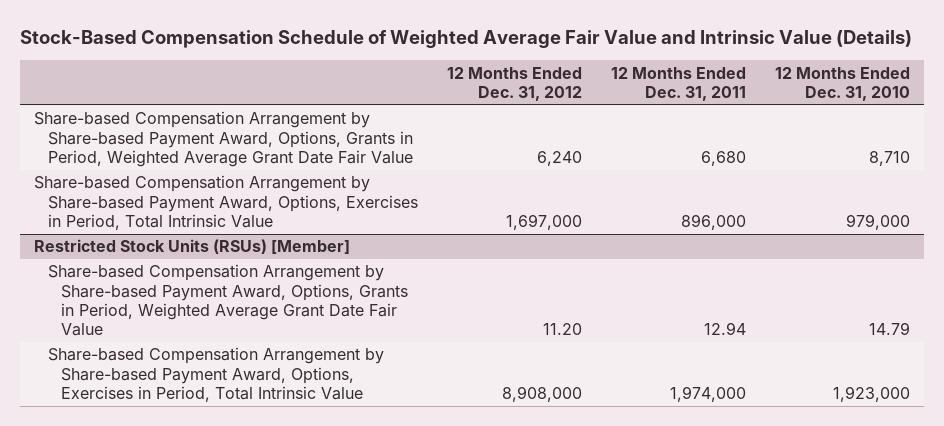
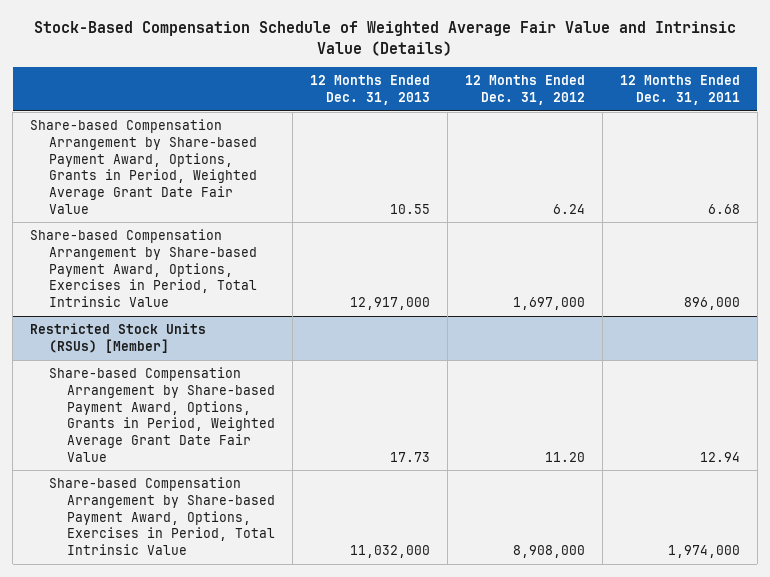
[774,66,910,102] 12 Months Ended Dec. 31, 2010 -> none
none -> [309,75,430,106] 12 Months Ended Dec. 31, 2013
[536,150,582,166] 6,240 -> [552,203,585,214] 6.24
[700,150,746,166] 6,680 -> [707,203,740,214] 6.68

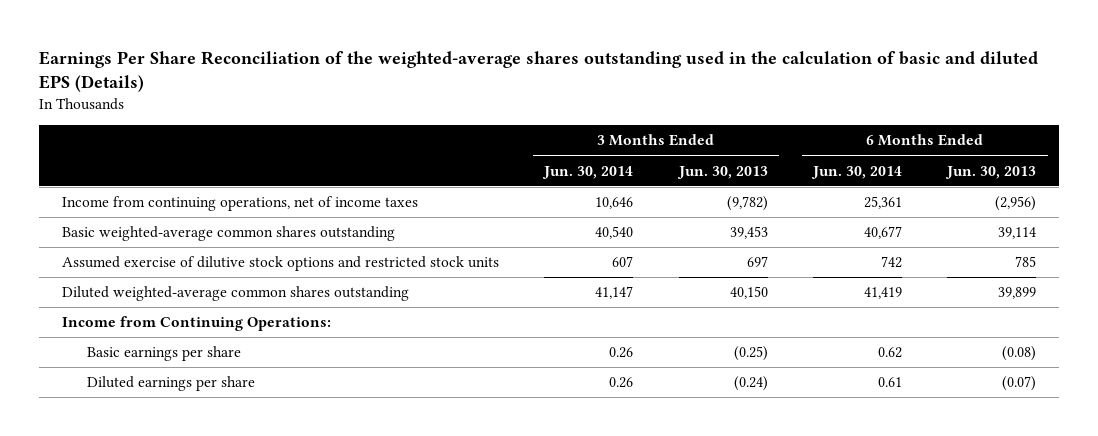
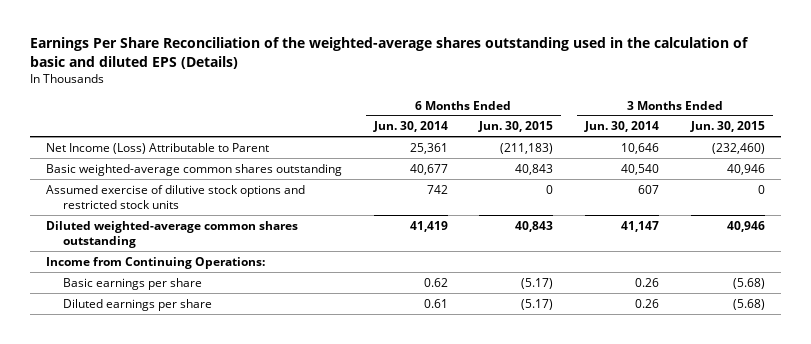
[676,165,768,179] Jun. 30, 2013 -> none
[945,165,1037,179] Jun. 30, 2013 -> none
none -> [478,121,554,133] Jun. 30, 2015
none -> [689,121,765,133] Jun. 30, 2015
[62,196,419,212] Income from continuing operations, net of income taxes -> [45,142,269,154] Net Income (Loss) Attributable to Parent

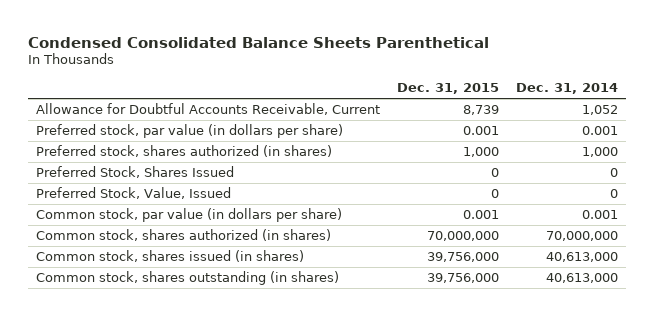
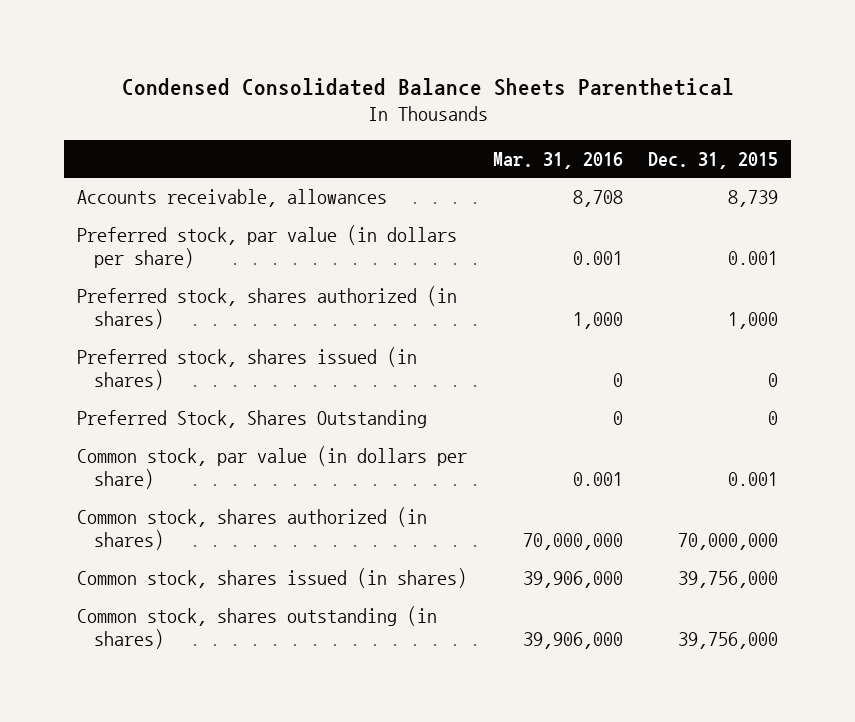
[515,83,618,95] Dec. 31, 2014 -> none
none -> [492,151,623,169] Mar. 31, 2016
[36,103,381,116] Allowance for Doubtful Accounts Receivable, Current -> [76,189,387,208] Accounts receivable, allowances
[36,187,232,200] Preferred Stock, Value, Issued -> none
[36,166,235,179] Preferred Stock, Shares Issued -> [76,347,417,391] Preferred stock, shares issued (in shares)
none -> [76,410,427,429] Preferred Stock, Shares Outstanding

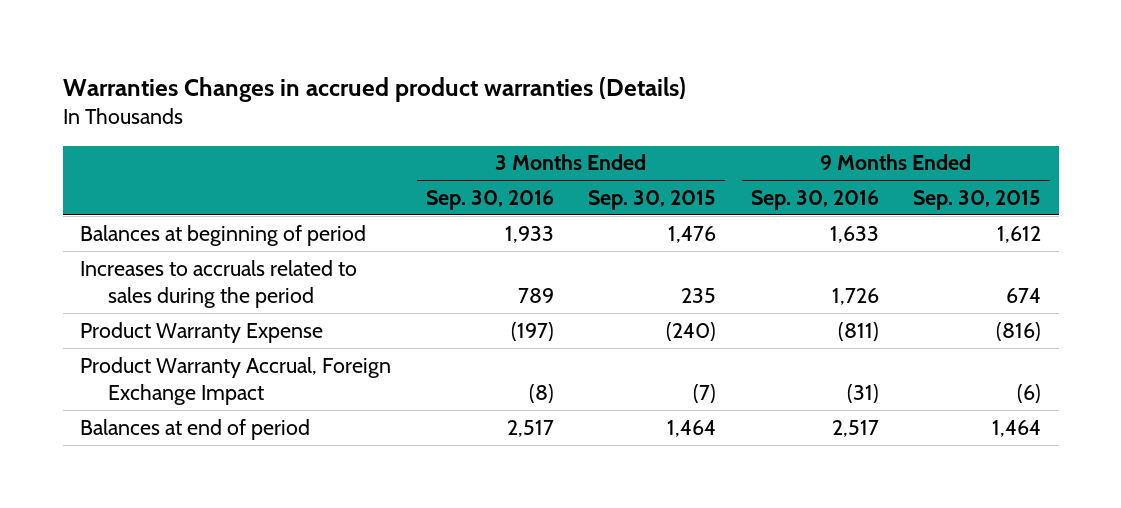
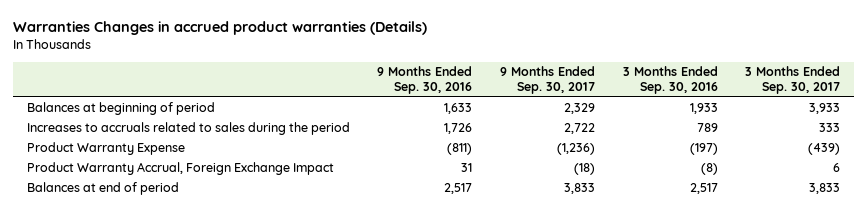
[588,190,717,211] Sep. 30, 2015 -> none
[913,190,1042,211] Sep. 30, 2015 -> none
none -> [500,66,596,95] 9 Months Ended Sep. 30, 2017
none -> [745,66,841,95] 3 Months Ended Sep. 30, 2017
[846,384,879,404] (31) -> [461,163,473,173] 31

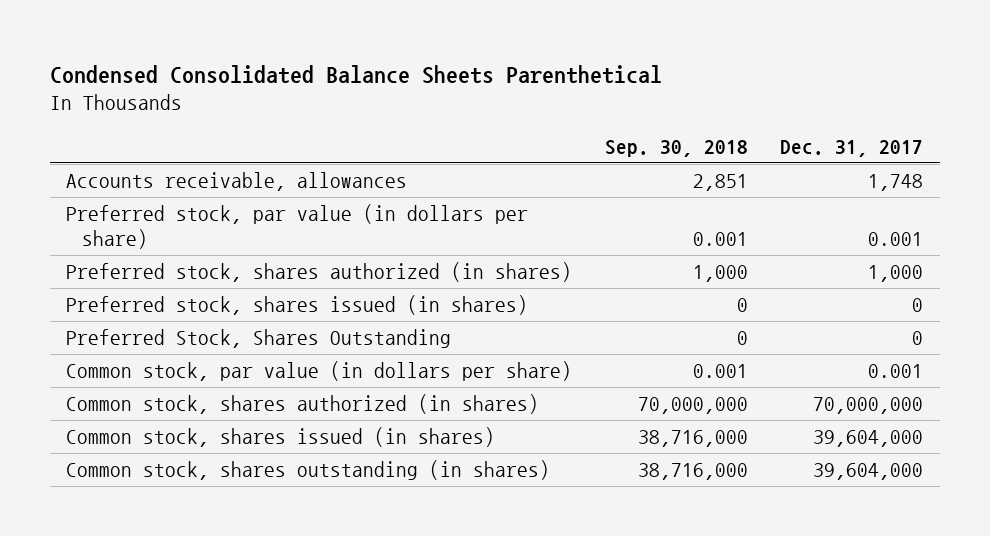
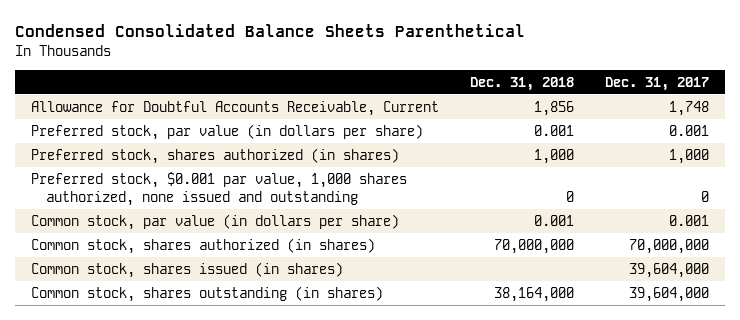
[604,139,748,157] Sep. 30, 2018 -> none
none -> [470,76,575,91] Dec. 31, 2018
[66,172,408,192] Accounts receivable, allowances -> [30,100,439,116] Allowance for Doubtful Accounts Receivable, Current
[66,295,529,316] Preferred stock, shares issued (in shares) -> none
[66,329,452,349] Preferred Stock, Shares Outstanding -> none
none -> [30,171,407,207] Preferred stock, $0.001 par value, 1,000 shares authorized, none issued and outstanding

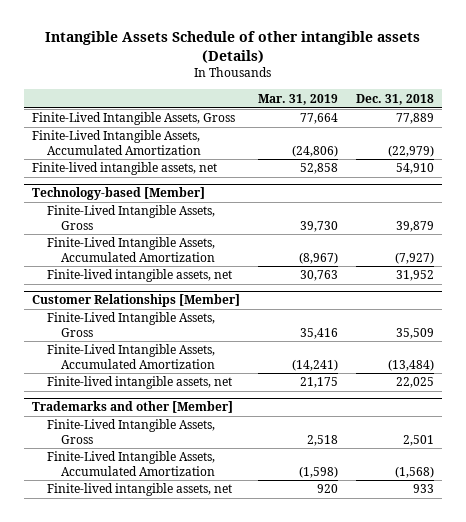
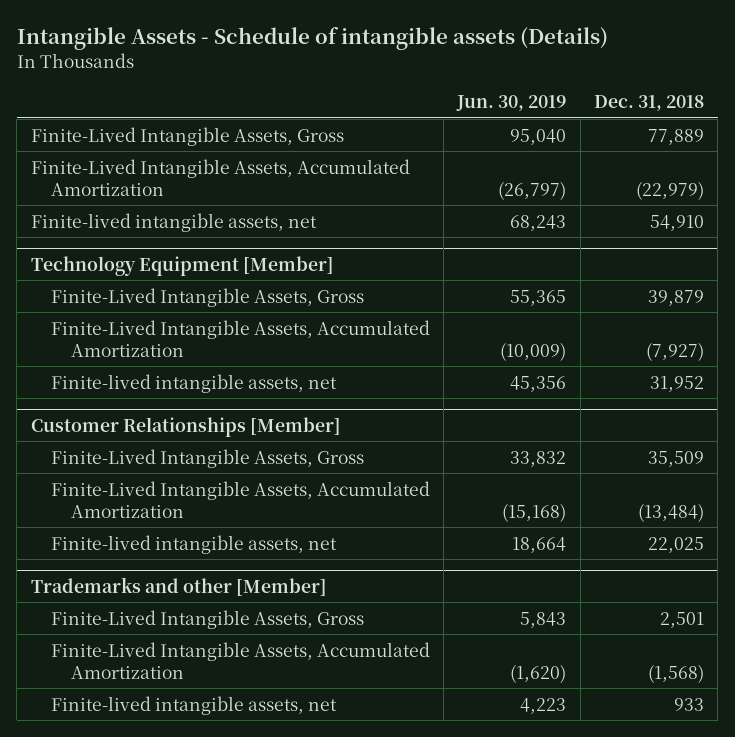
[45,31,421,64] Intangible Assets Schedule of other intangible assets (Details) -> [16,27,608,51] Intangible Assets - Schedule of intangible assets (Details)
[258,93,339,105] Mar. 31, 2019 -> none
none -> [456,95,567,112] Jun. 30, 2019
[32,187,206,201] Technology-based [Member] -> [30,255,334,276] Technology Equipment [Member]

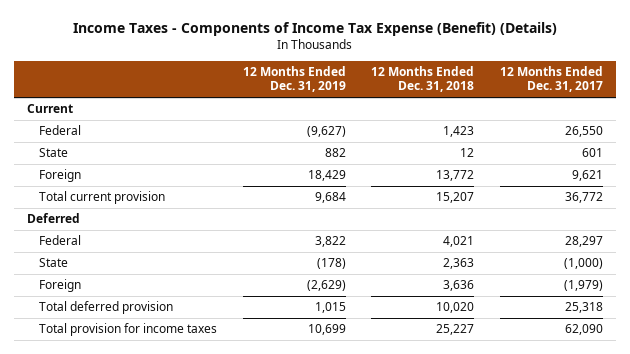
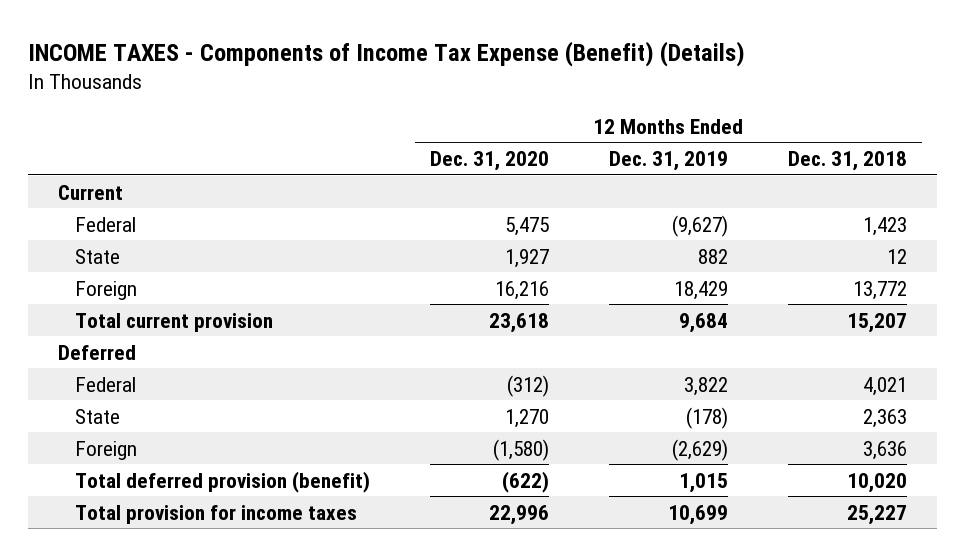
[72,21,557,36] Income Taxes - Components of Income Tax Expense (Benefit) (Details) -> [27,40,745,67] INCOME TAXES - Components of Income Tax Expense (Benefit) (Details)
[500,66,604,93] 12 Months Ended Dec. 31, 2017 -> none
none -> [429,151,549,172] Dec. 31, 2020
[39,301,174,315] Total deferred provision -> [74,470,370,493] Total deferred provision (benefit)

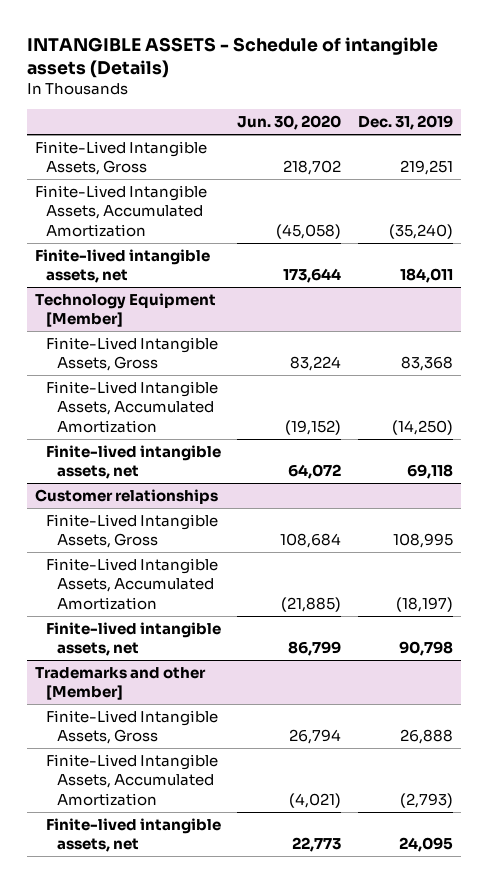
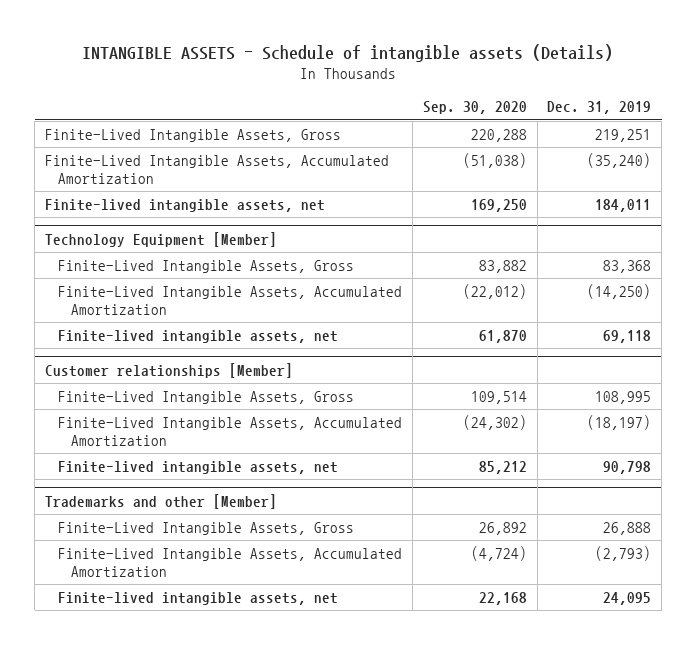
[237,115,342,131] Jun. 30, 2020 -> none
none -> [422,101,527,115] Sep. 30, 2020
[35,489,219,505] Customer relationships -> [44,362,293,378] Customer relationships [Member]

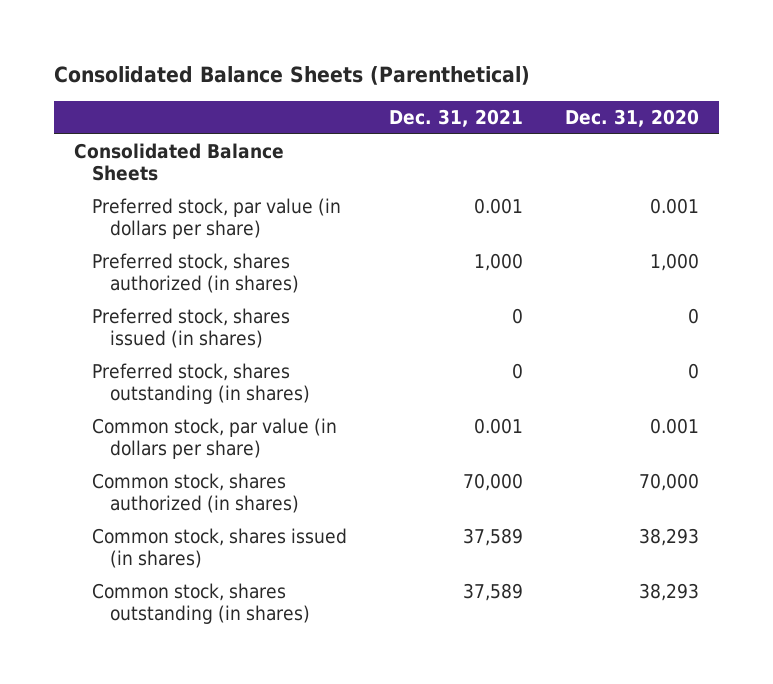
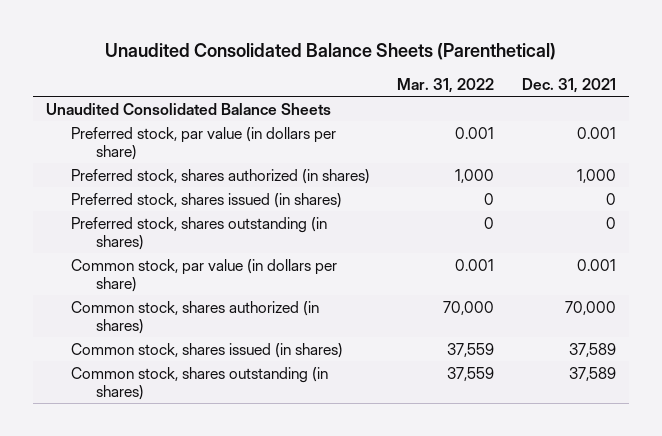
[53,66,530,86] Consolidated Balance Sheets (Parenthetical) -> [104,42,556,60] Unaudited Consolidated Balance Sheets (Parenthetical)
[564,108,699,127] Dec. 31, 2020 -> none
none -> [397,78,495,94] Mar. 31, 2022
[74,143,285,181] Consolidated Balance Sheets -> [46,102,332,115] Unaudited Consolidated Balance Sheets

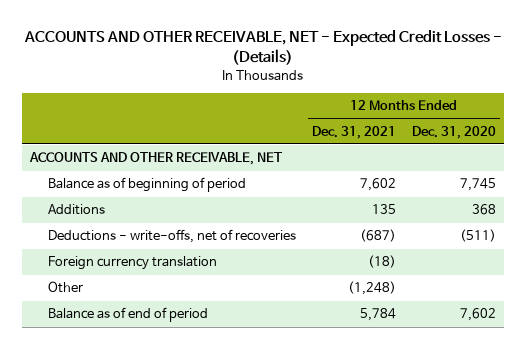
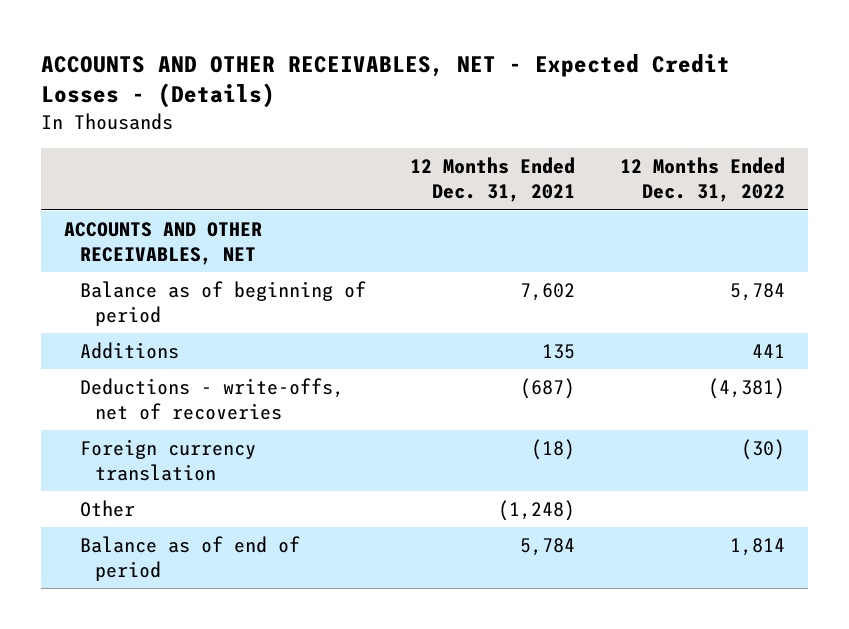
[23,30,502,66] ACCOUNTS AND OTHER RECEIVABLE, NET - Expected Credit Losses - (Details) -> [41,53,731,109] ACCOUNTS AND OTHER RECEIVABLES, NET - Expected Credit Losses - (Details)
[411,125,496,139] Dec. 31, 2020 -> none
none -> [620,157,786,203] 12 Months Ended Dec. 31, 2022
[29,152,284,166] ACCOUNTS AND OTHER RECEIVABLE, NET -> [63,221,262,266] ACCOUNTS AND OTHER RECEIVABLES, NET

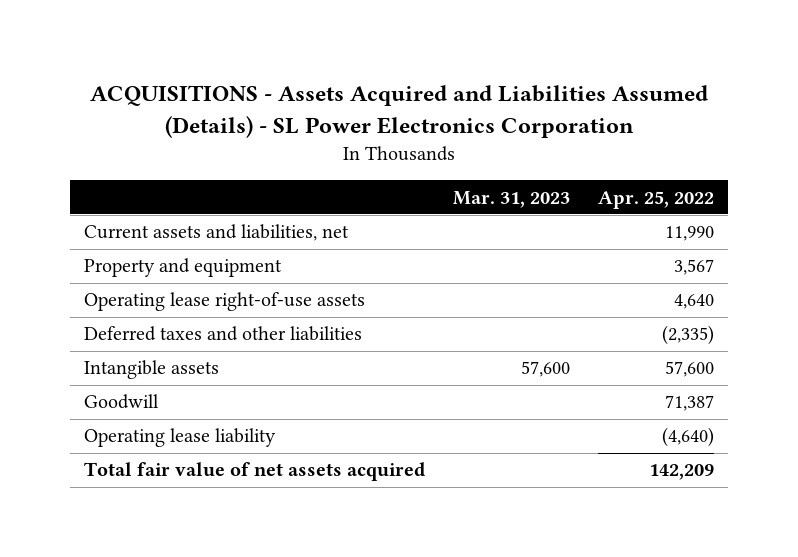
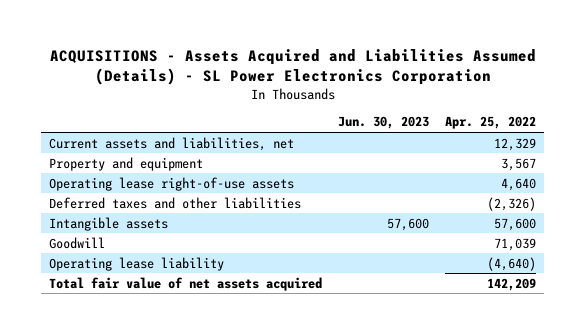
[452,190,570,208] Mar. 31, 2023 -> none
none -> [338,116,430,130] Jun. 30, 2023
[664,226,714,242] 11,990 -> [494,137,537,151] 12,329
[661,325,714,346] (2,335) -> [487,196,537,211] (2,326)
[664,395,714,412] 71,387 -> [494,237,537,251] 71,039

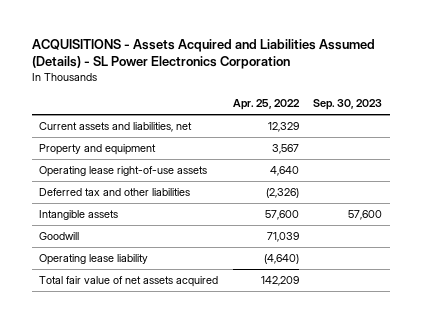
[338,116,430,130] Jun. 30, 2023 -> none
none -> [313,99,383,111] Sep. 30, 2023
[49,196,302,209] Deferred taxes and other liabilities -> [39,188,191,197] Deferred tax and other liabilities

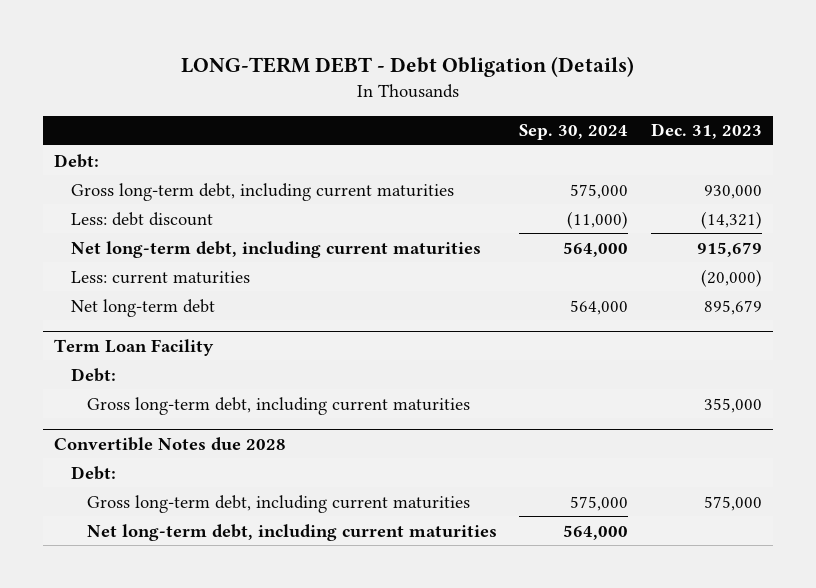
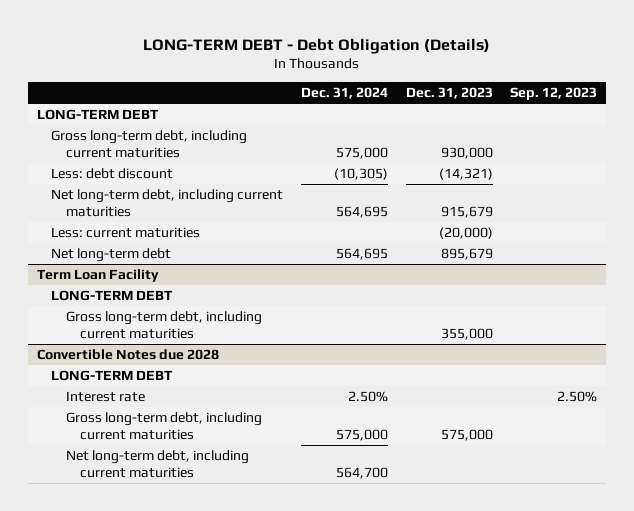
[519,124,629,141] Sep. 30, 2024 -> none
none -> [300,87,388,100] Dec. 31, 2024
none -> [510,87,598,101] Sep. 12, 2023
[54,153,100,168] Debt: -> [37,108,160,120] LONG-TERM DEBT
[70,367,116,382] Debt: -> [51,289,174,301] LONG-TERM DEBT
[70,465,116,480] Debt: -> [51,369,174,381] LONG-TERM DEBT
none -> [65,390,145,402] Interest rate

